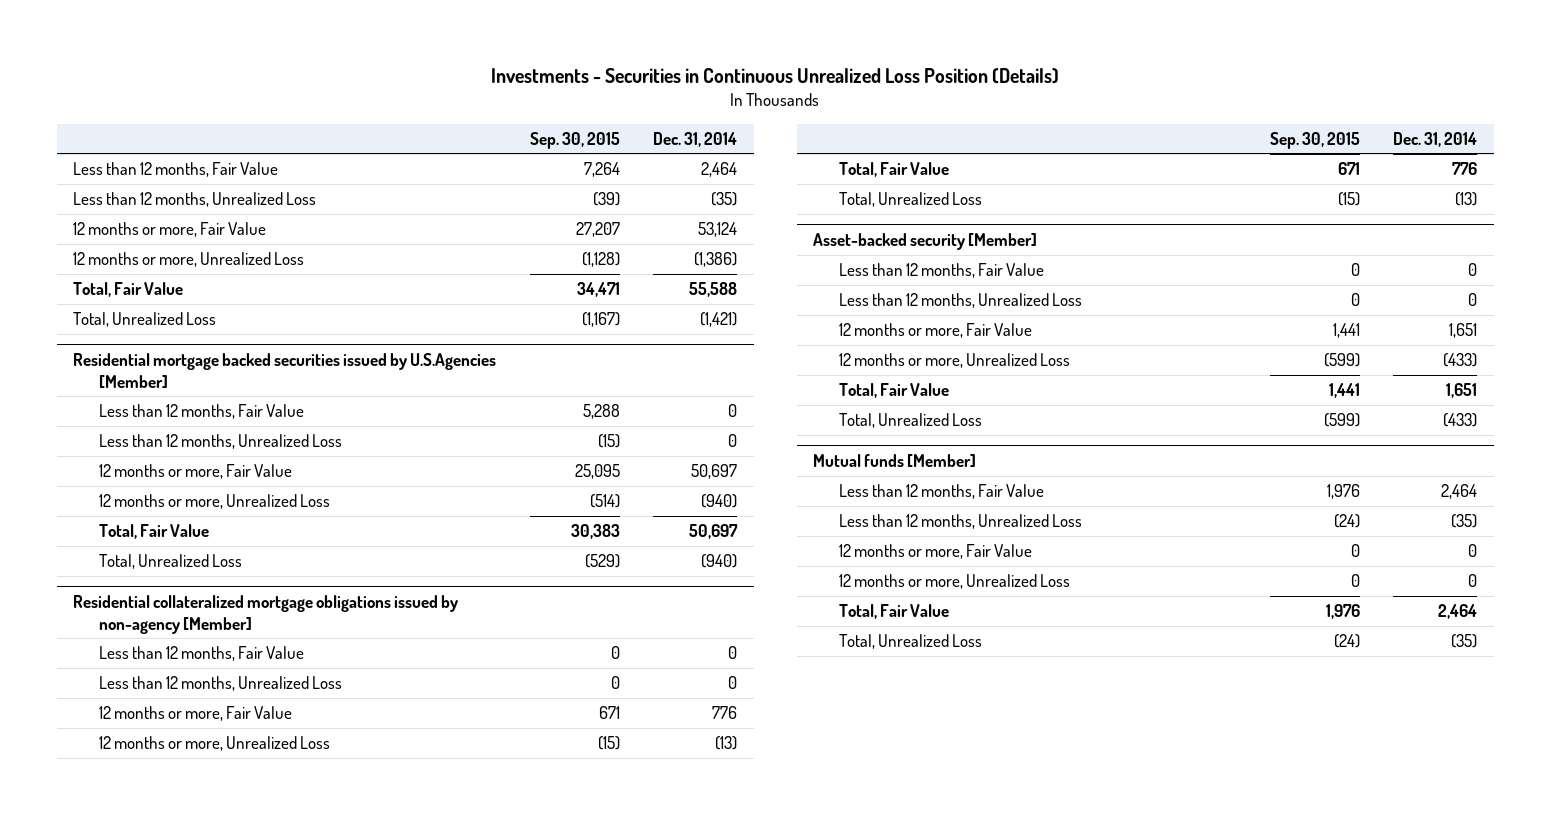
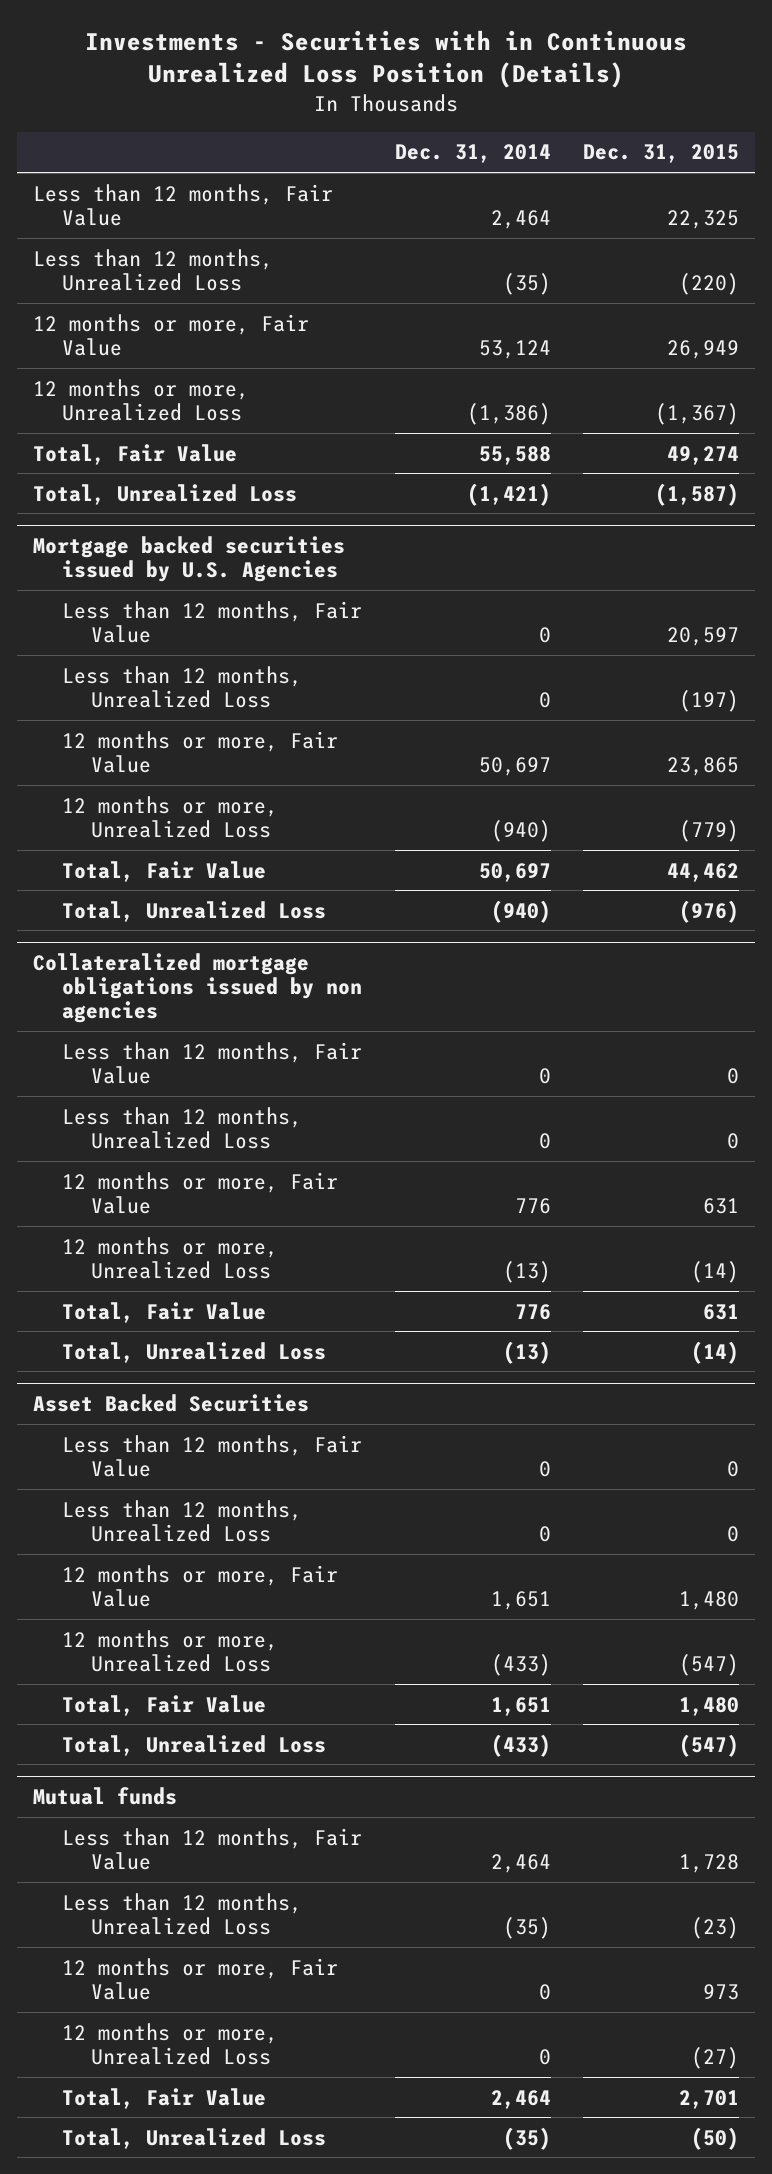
[491,68,1060,85] Investments - Securities in Continuous Unrealized Loss Position (Details) -> [85,29,688,89] Investments - Securities with in Continuous Unrealized Loss Position (Details)
[529,131,620,149] Sep. 30, 2015 -> none
none -> [582,144,739,164] Dec. 31, 2015
[73,352,497,388] Residential mortgage backed securities issued by U.S.Agencies [Member] -> [33,535,346,582] Mortgage backed securities issued by U.S. Agencies
[73,594,459,634] Residential collateralized mortgage obligations issued by non-agency [Member] -> [33,952,363,1024] Collateralized mortgage obligations issued by non agencies
[813,232,1038,250] Asset-backed security [Member] -> [33,1393,310,1412] Asset Backed Securities
[813,453,977,467] Mutual funds [Member] -> [33,1786,178,1805] Mutual funds

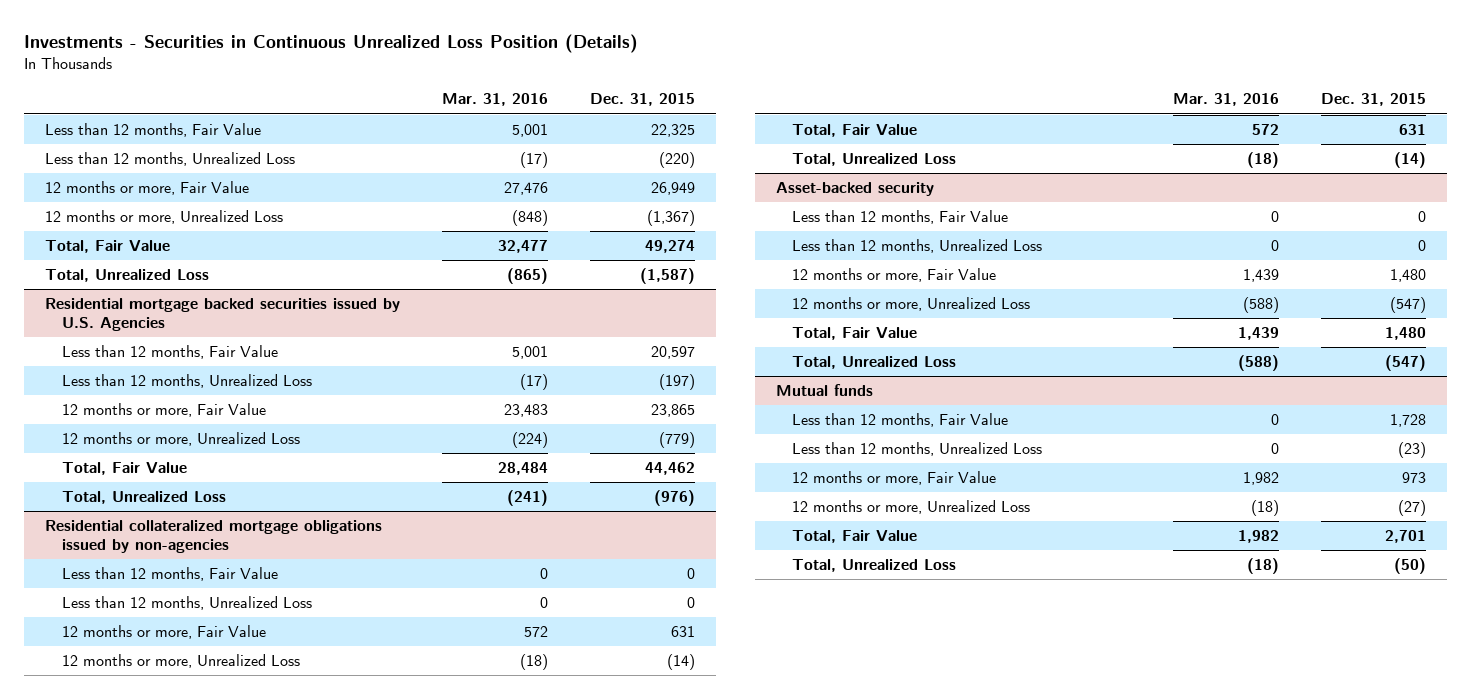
[85,29,688,89] Investments - Securities with in Continuous Unrealized Loss Position (Details) -> [24,34,639,54] Investments - Securities in Continuous Unrealized Loss Position (Details)
[394,144,551,164] Dec. 31, 2014 -> none
none -> [442,93,549,107] Mar. 31, 2016
[33,535,346,582] Mortgage backed securities issued by U.S. Agencies -> [45,298,401,331] Residential mortgage backed securities issued by U.S. Agencies
[33,952,363,1024] Collateralized mortgage obligations issued by non agencies -> [45,520,383,553] Residential collateralized mortgage obligations issued by non-agencies
[33,1393,310,1412] Asset Backed Securities -> [775,182,934,197] Asset-backed security

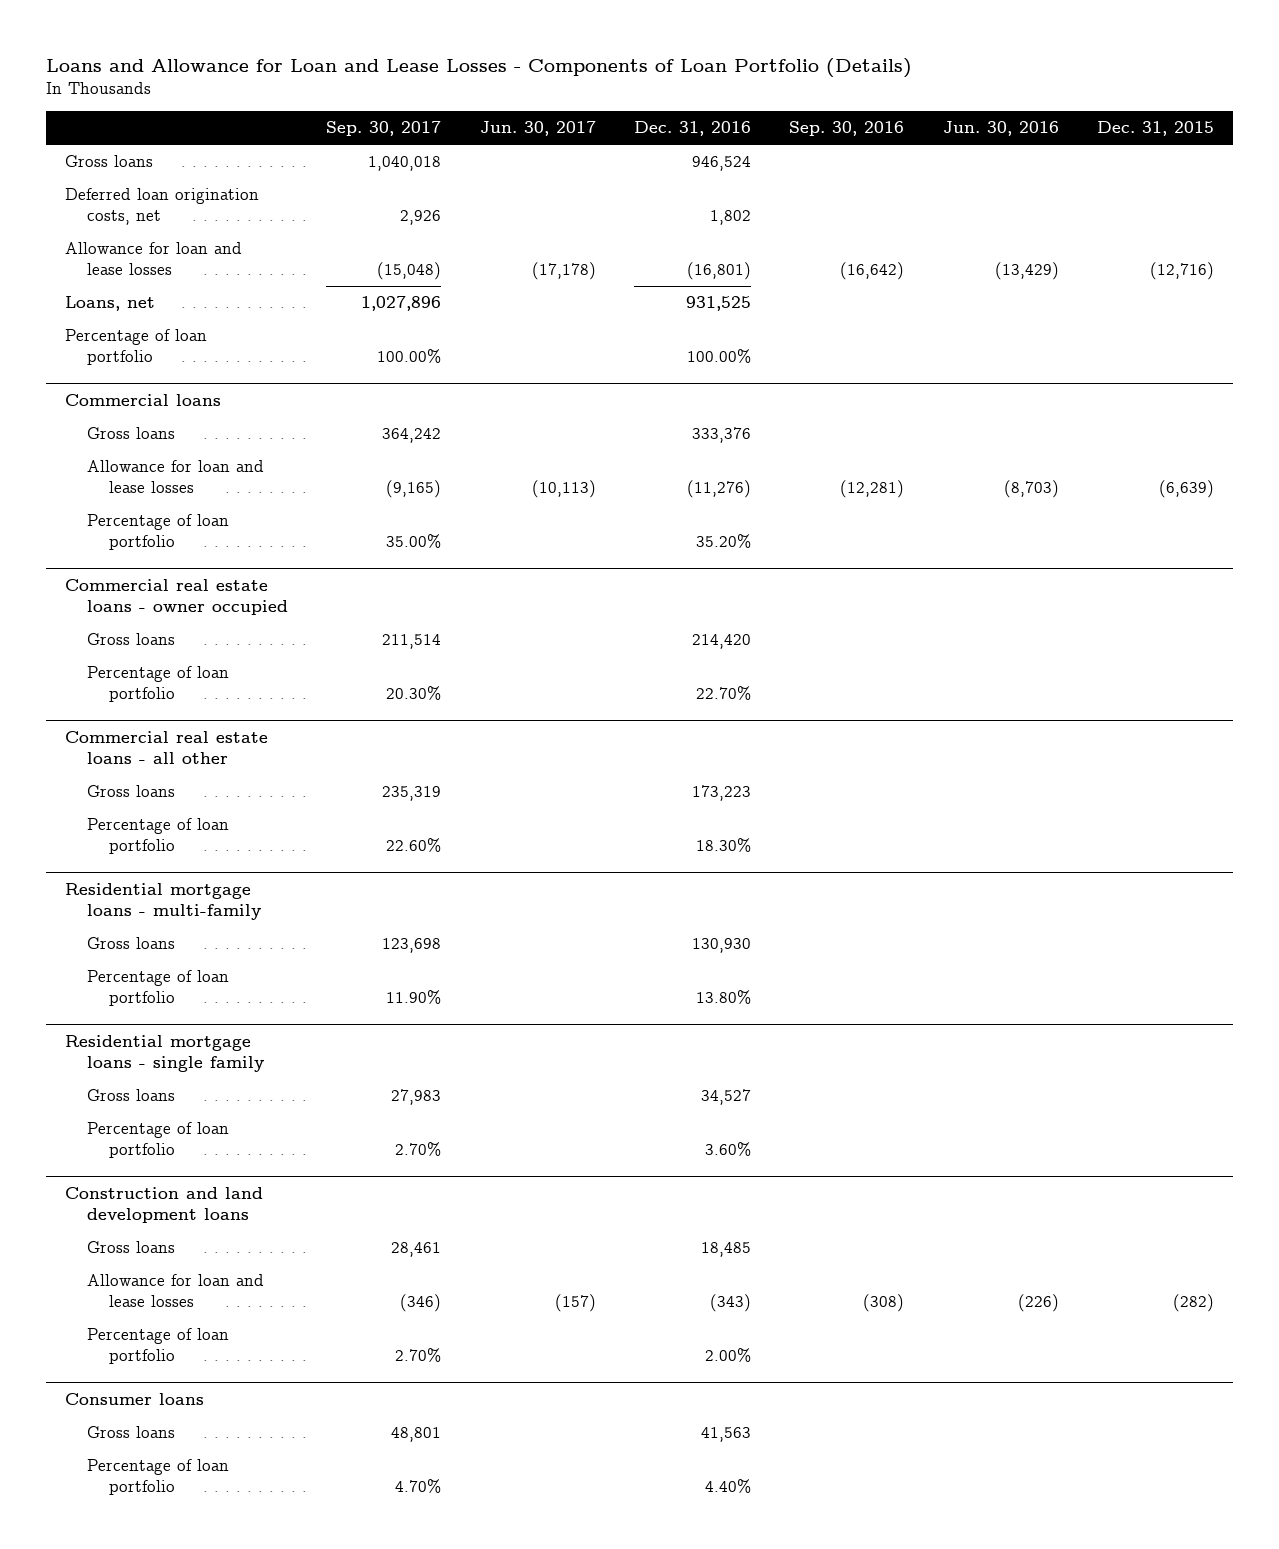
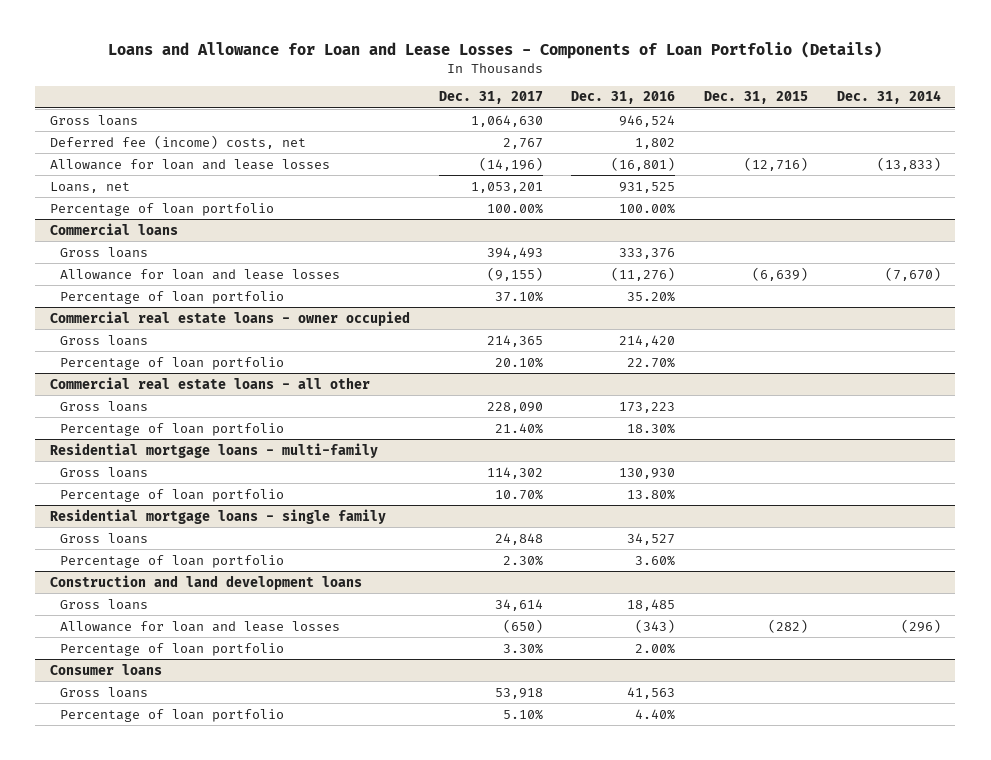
[326,121,442,137] Sep. 30, 2017 -> none
[479,121,596,137] Jun. 30, 2017 -> none
[789,121,905,137] Sep. 30, 2016 -> none
[942,121,1059,137] Jun. 30, 2016 -> none
none -> [438,91,543,105] Dec. 31, 2017
none -> [836,90,941,105] Dec. 31, 2014
[64,188,259,226] Deferred loan origination costs, net -> [49,134,306,149] Deferred fee (income) costs, net

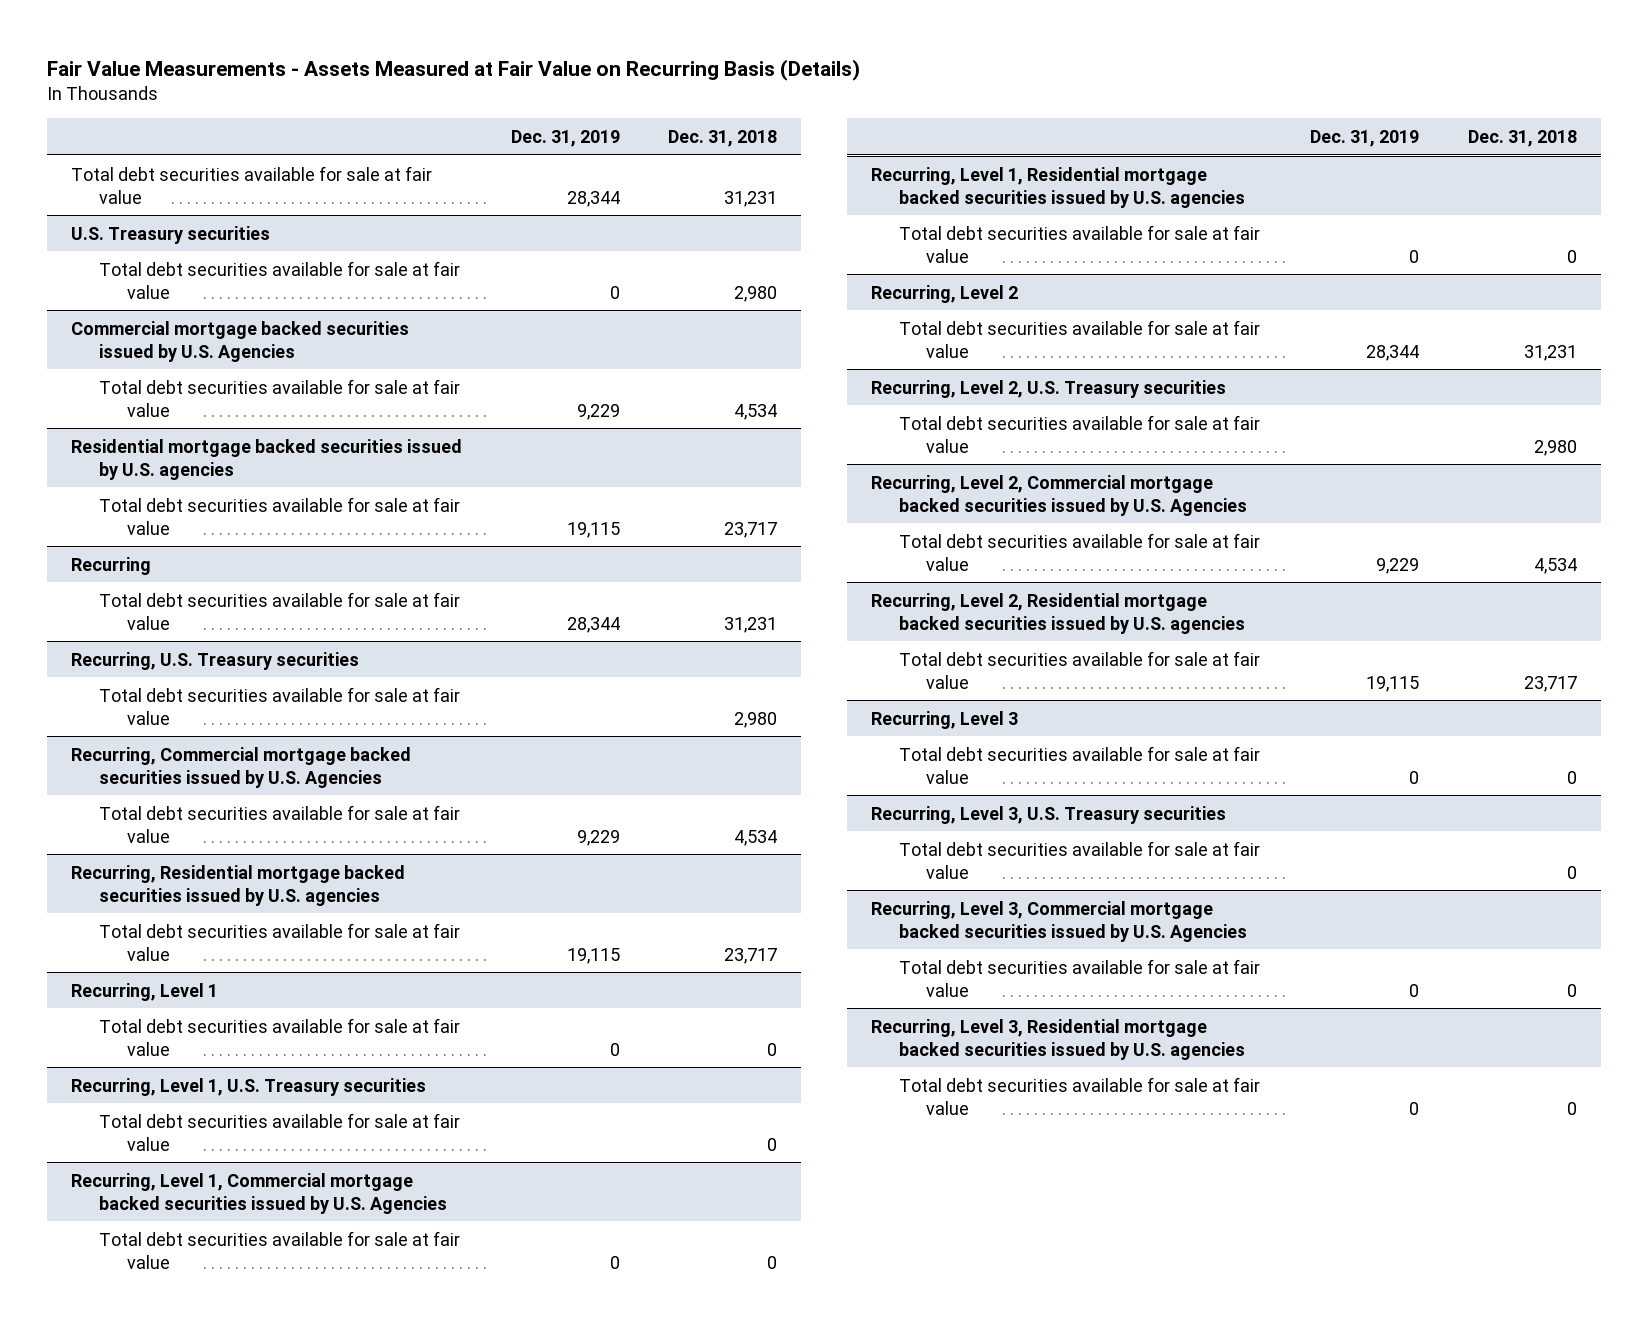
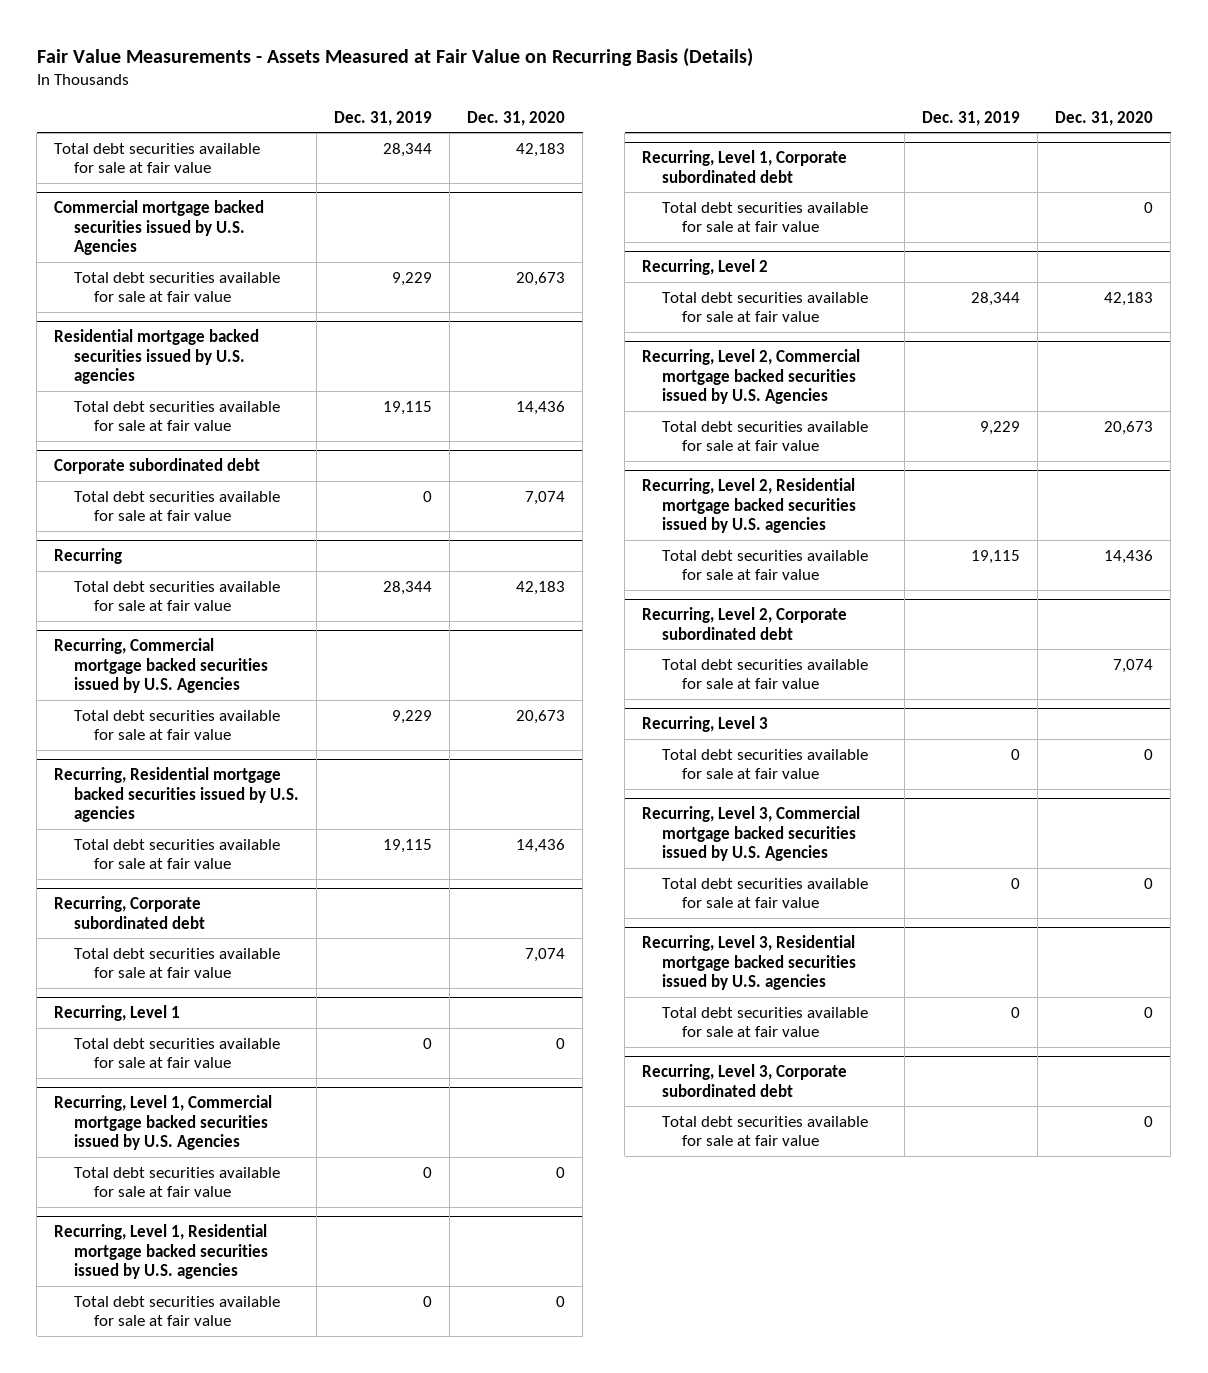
[668,129,778,147] Dec. 31, 2018 -> none
none -> [467,110,566,126] Dec. 31, 2020
[71,225,271,244] U.S. Treasury securities -> none
[99,260,461,299] Total debt securities available for sale at fair value -> none
none -> [54,458,261,475] Corporate subordinated debt
none -> [74,490,281,521] Total debt securities available for sale at fair value
[71,651,360,670] Recurring, U.S. Treasury securities -> none
[99,686,461,725] Total debt securities available for sale at fair value -> none
none -> [54,896,206,929] Recurring, Corporate subordinated debt
none -> [74,947,281,978] Total debt securities available for sale at fair value
[71,1077,427,1096] Recurring, Level 1, U.S. Treasury securities -> none
[99,1112,461,1151] Total debt securities available for sale at fair value -> none
none -> [642,150,848,183] Recurring, Level 1, Corporate subordinated debt
none -> [662,201,869,232] Total debt securities available for sale at fair value
[870,379,1226,398] Recurring, Level 2, U.S. Treasury securities -> none
[898,414,1260,453] Total debt securities available for sale at fair value -> none
none -> [642,607,848,640] Recurring, Level 2, Corporate subordinated debt
none -> [662,658,869,689] Total debt securities available for sale at fair value
[870,805,1226,824] Recurring, Level 3, U.S. Treasury securities -> none
[898,840,1260,879] Total debt securities available for sale at fair value -> none
none -> [642,1064,848,1097] Recurring, Level 3, Corporate subordinated debt
none -> [662,1115,869,1146] Total debt securities available for sale at fair value

